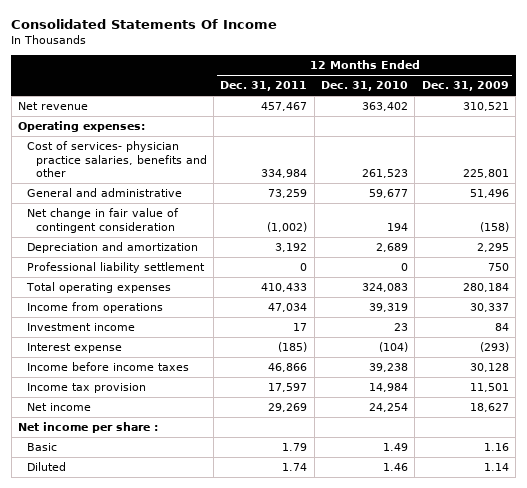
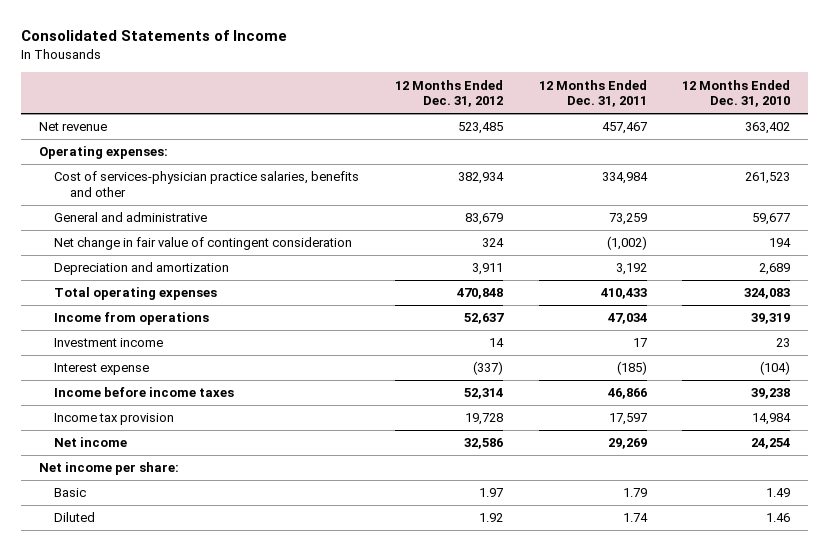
[11,18,278,29] Consolidated Statements Of Income -> [20,30,287,42] Consolidated Statements of Income
[421,81,509,92] Dec. 31, 2009 -> none
none -> [395,79,504,108] 12 Months Ended Dec. 31, 2012
[26,141,207,177] Cost of services- physician practice salaries, benefits and other -> [54,171,360,198] Cost of services-physician practice salaries, benefits and other
[26,262,205,274] Professional liability settlement -> none
[18,422,159,434] Net income per share : -> [38,462,179,476] Net income per share:

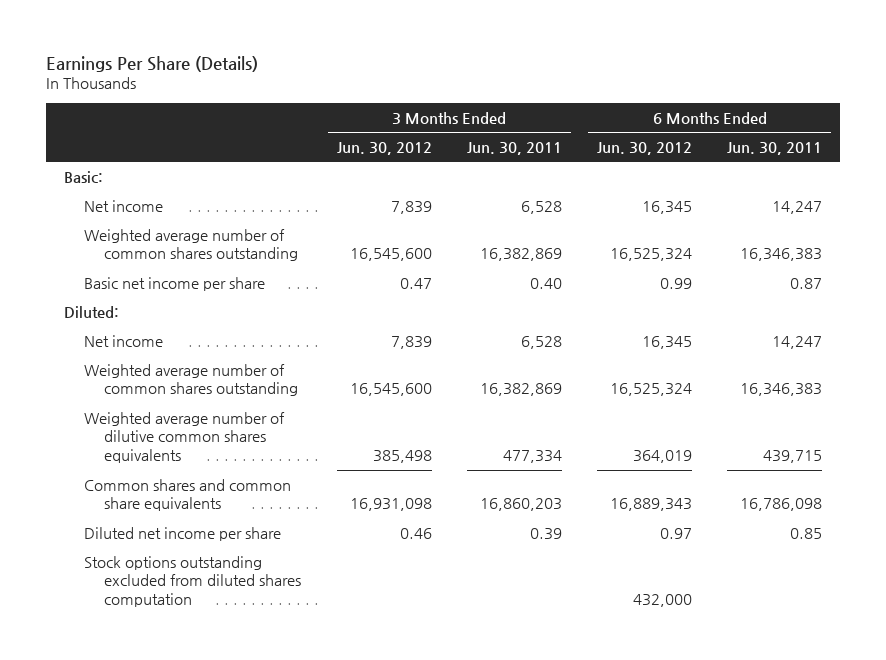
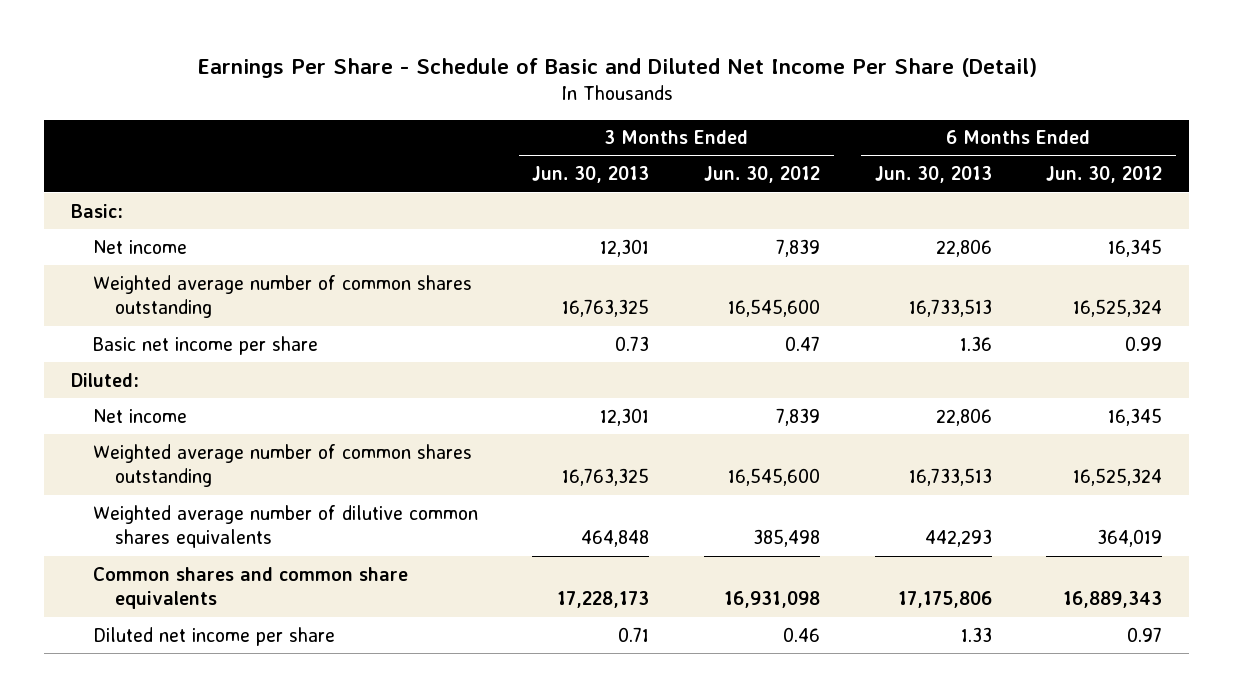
[46,55,259,72] Earnings Per Share (Details) -> [196,57,1037,78] Earnings Per Share - Schedule of Basic and Diluted Net Income Per Share (Detail)
[466,141,562,155] Jun. 30, 2011 -> none
[727,141,823,155] Jun. 30, 2011 -> none
none -> [532,166,650,184] Jun. 30, 2013
none -> [874,166,992,184] Jun. 30, 2013
[84,555,302,607] Stock options outstanding excluded from diluted shares computation -> none

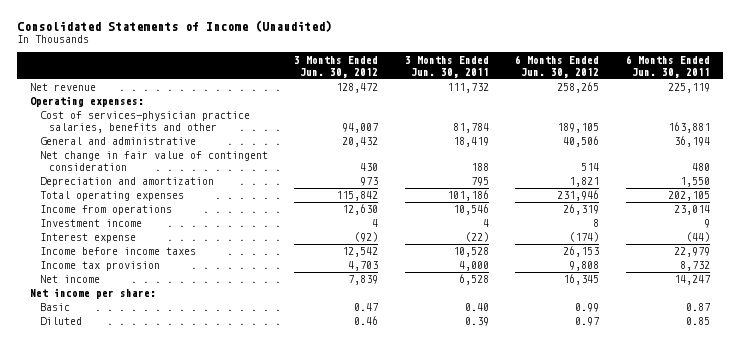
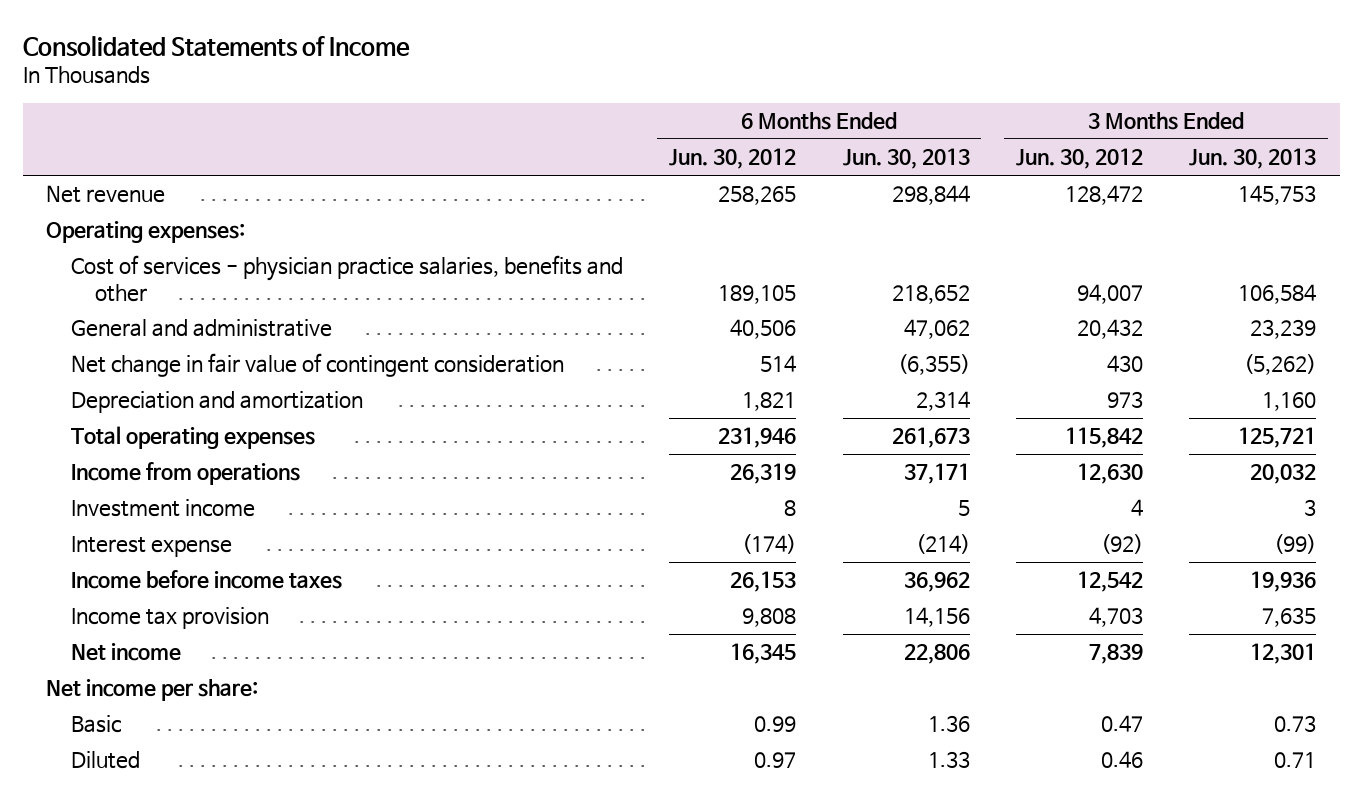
[16,19,332,32] Consolidated Statements of Income (Unaudited) -> [23,35,411,57] Consolidated Statements of Income
[404,55,489,78] 3 Months Ended Jun. 30, 2011 -> none
[626,54,711,78] 6 Months Ended Jun. 30, 2011 -> none
none -> [842,148,970,170] Jun. 30, 2013
none -> [1189,148,1317,170] Jun. 30, 2013
[39,111,250,134] Cost of services-physician practice salaries, benefits and other -> [70,255,623,302] Cost of services - physician practice salaries, benefits and other

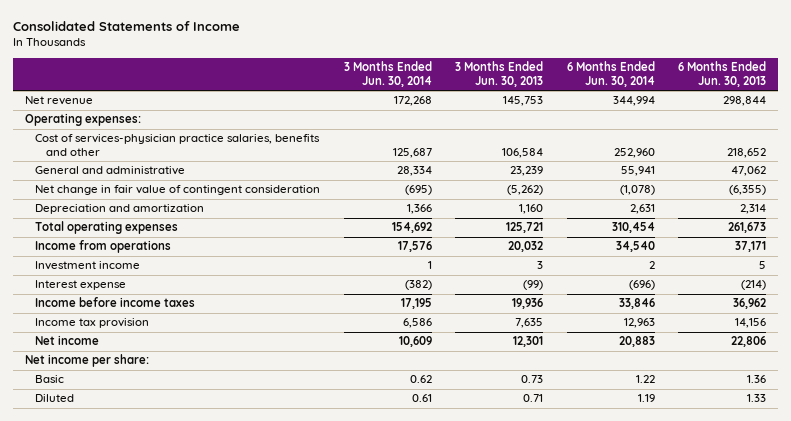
[669,148,797,170] Jun. 30, 2012 -> none
[1016,148,1144,170] Jun. 30, 2012 -> none
none -> [343,61,432,87] 3 Months Ended Jun. 30, 2014
none -> [566,61,655,87] 6 Months Ended Jun. 30, 2014
[70,255,623,302] Cost of services - physician practice salaries, benefits and other -> [35,134,321,157] Cost of services-physician practice salaries, benefits and other

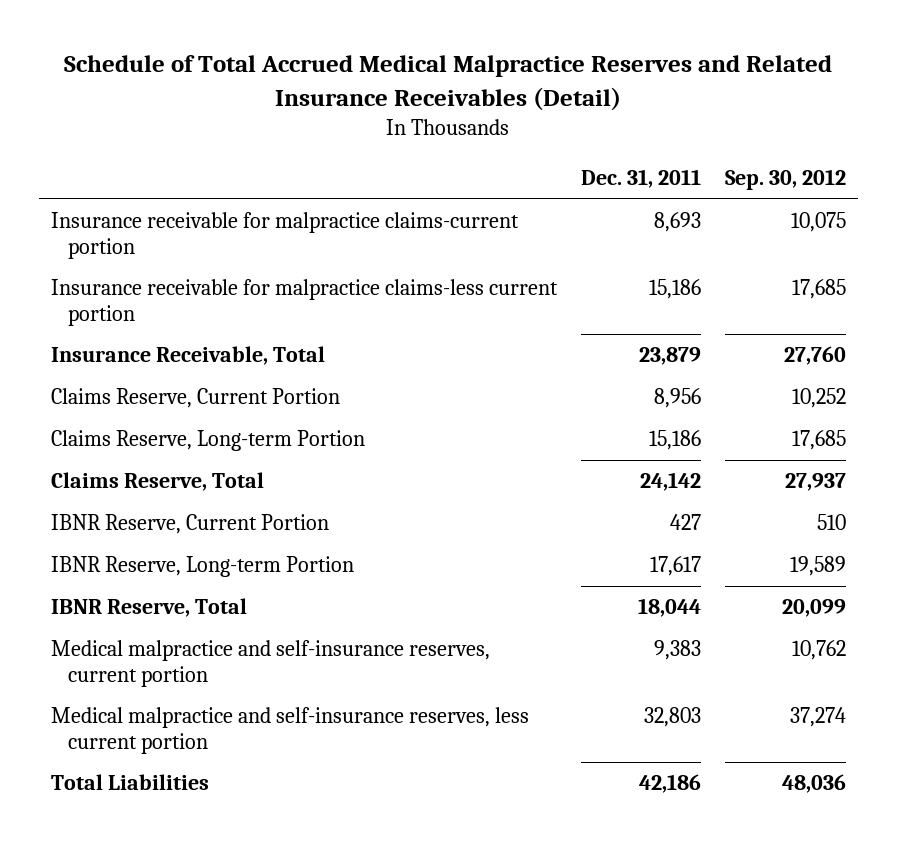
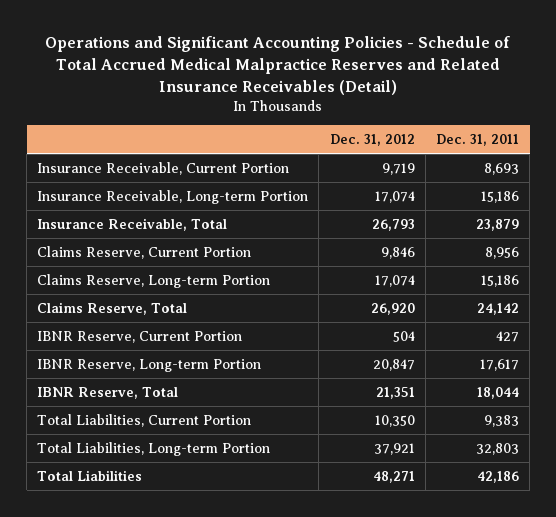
[64,55,833,112] Schedule of Total Accrued Medical Malpractice Reserves and Related Insurance Receivables (Detail) -> [45,36,511,96] Operations and Significant Accounting Policies - Schedule of Total Accrued Medical Malpractice Reserves and Related Insurance Receivables (Detail)
[724,169,846,191] Sep. 30, 2012 -> none
none -> [329,134,415,147] Dec. 31, 2012
[50,212,519,259] Insurance receivable for malpractice claims-current portion -> [37,161,290,175] Insurance Receivable, Current Portion
[50,279,558,326] Insurance receivable for malpractice claims-less current portion -> [37,189,309,204] Insurance Receivable, Long-term Portion
[50,640,490,687] Medical malpractice and self-insurance reserves, current portion -> [37,413,252,427] Total Liabilities, Current Portion
[50,707,529,754] Medical malpractice and self-insurance reserves, less current portion -> [37,441,271,456] Total Liabilities, Long-term Portion

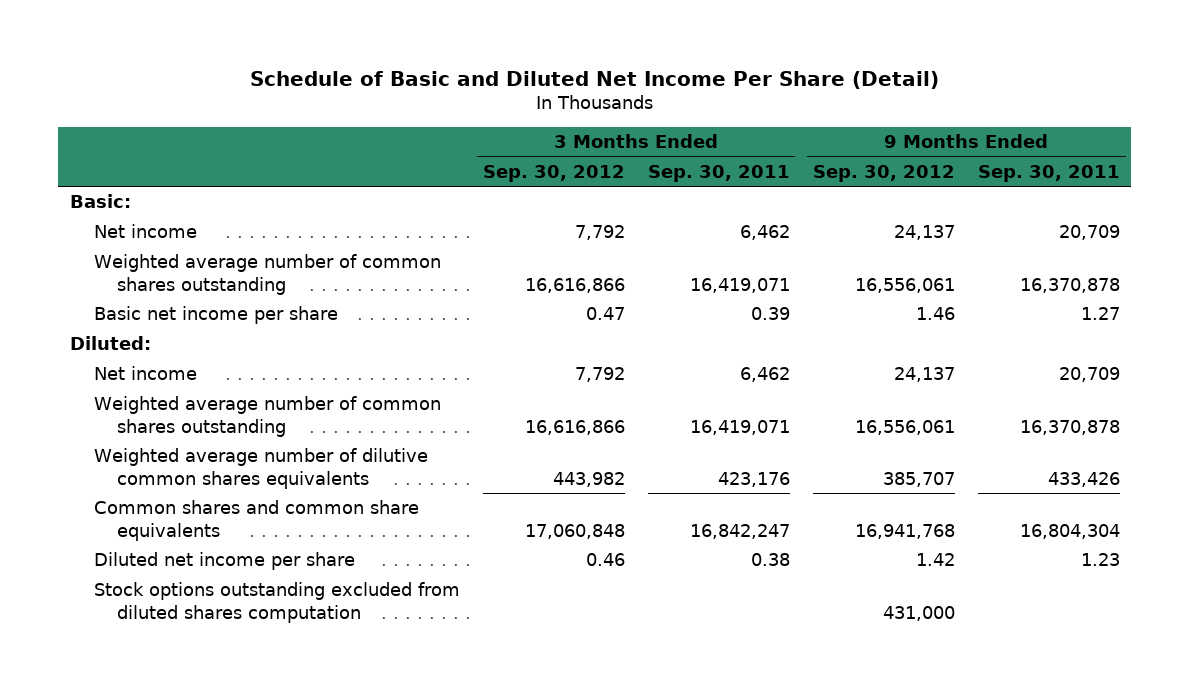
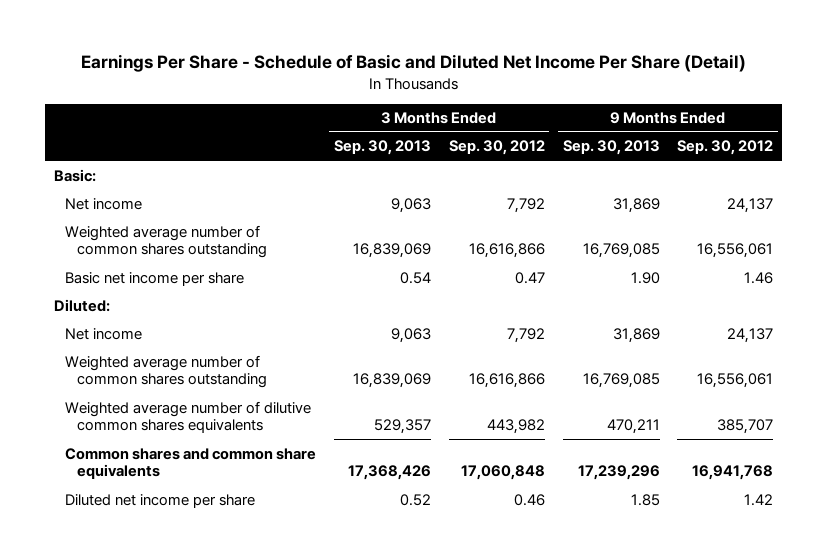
[249,70,939,89] Schedule of Basic and Diluted Net Income Per Share (Detail) -> [80,54,746,73] Earnings Per Share - Schedule of Basic and Diluted Net Income Per Share (Detail)
[647,164,790,182] Sep. 30, 2011 -> none
[977,164,1120,182] Sep. 30, 2011 -> none
none -> [333,140,431,156] Sep. 30, 2013
none -> [562,140,660,156] Sep. 30, 2013
[93,582,460,623] Stock options outstanding excluded from diluted shares computation -> none

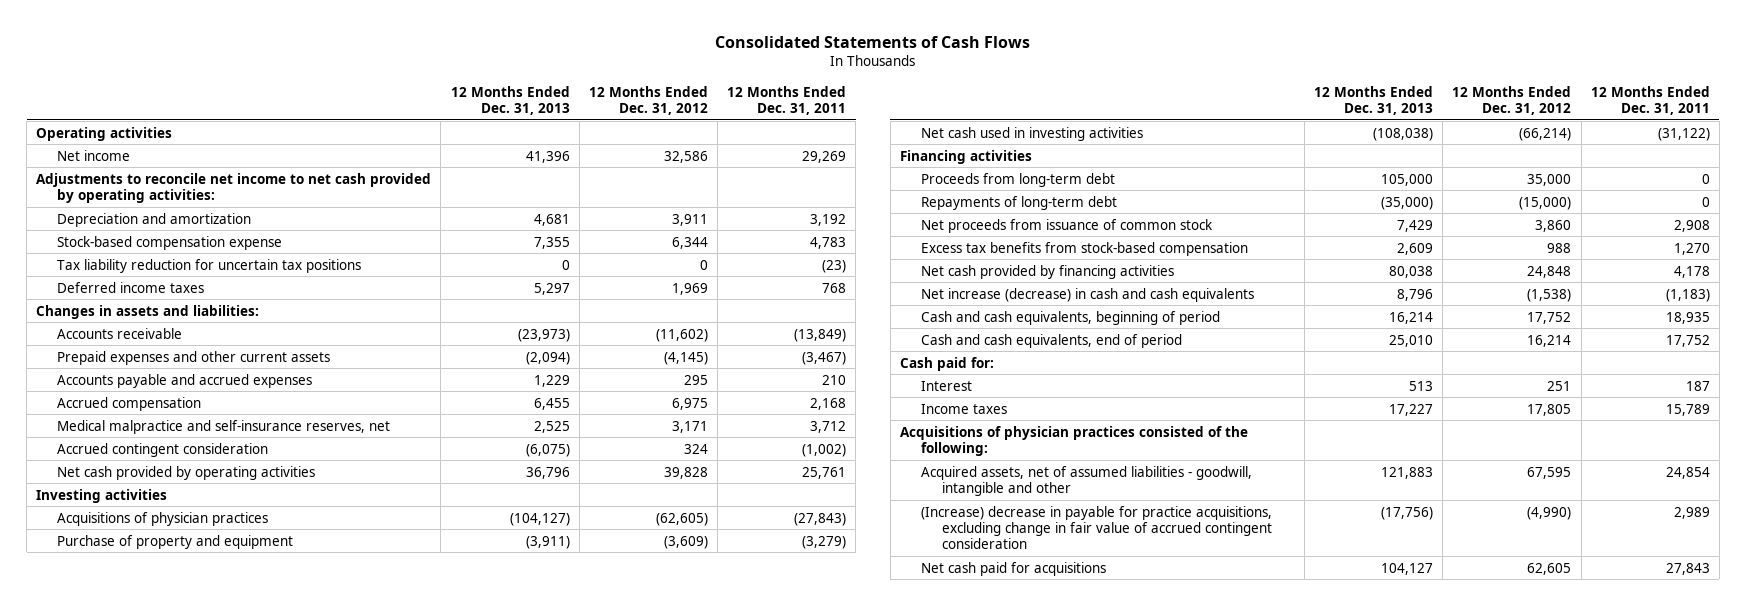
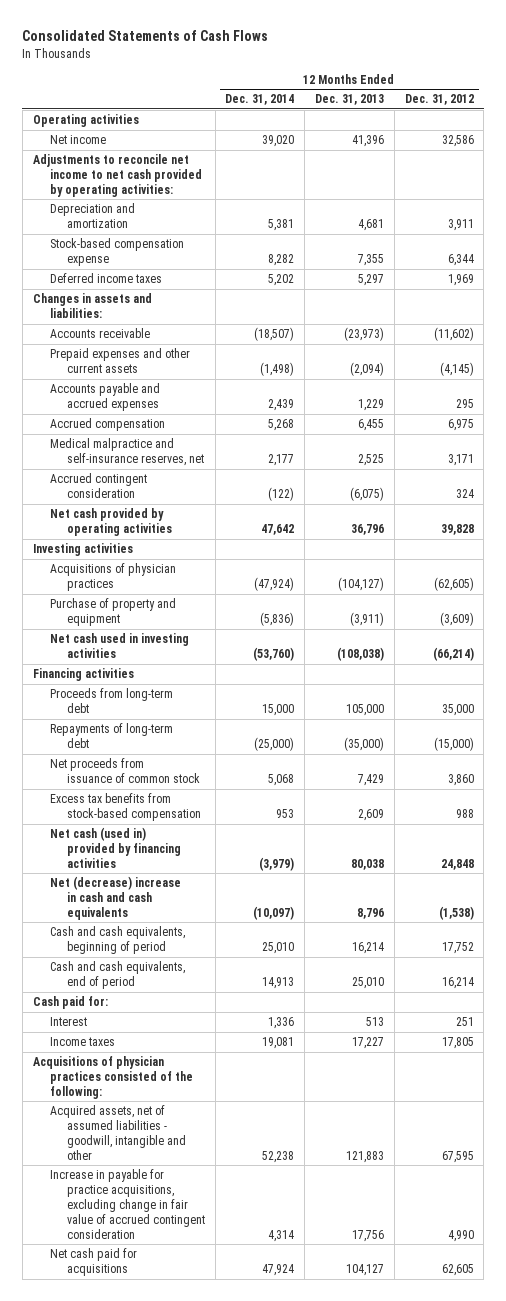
[727,85,847,116] 12 Months Ended Dec. 31, 2011 -> none
none -> [225,94,295,106] Dec. 31, 2014
[57,258,362,273] Tax liability reduction for uncertain tax positions -> none
[920,264,1174,279] Net cash provided by financing activities -> [49,827,181,869] Net cash (used in) provided by financing activities
[920,287,1254,302] Net increase (decrease) in cash and cash equivalents -> [49,876,181,921] Net (decrease) increase in cash and cash equivalents
[920,505,1273,550] (Increase) decrease in payable for practice acquisitions, excluding change in fair value of accrued contingent consideration -> [49,1169,205,1239] Increase in payable for practice acquisitions, excluding change in fair value of accrued contingent consideration
[1381,506,1434,520] (17,756) -> [351,1229,384,1242] 17,756
[1527,506,1572,520] (4,990) -> [447,1229,474,1242] 4,990

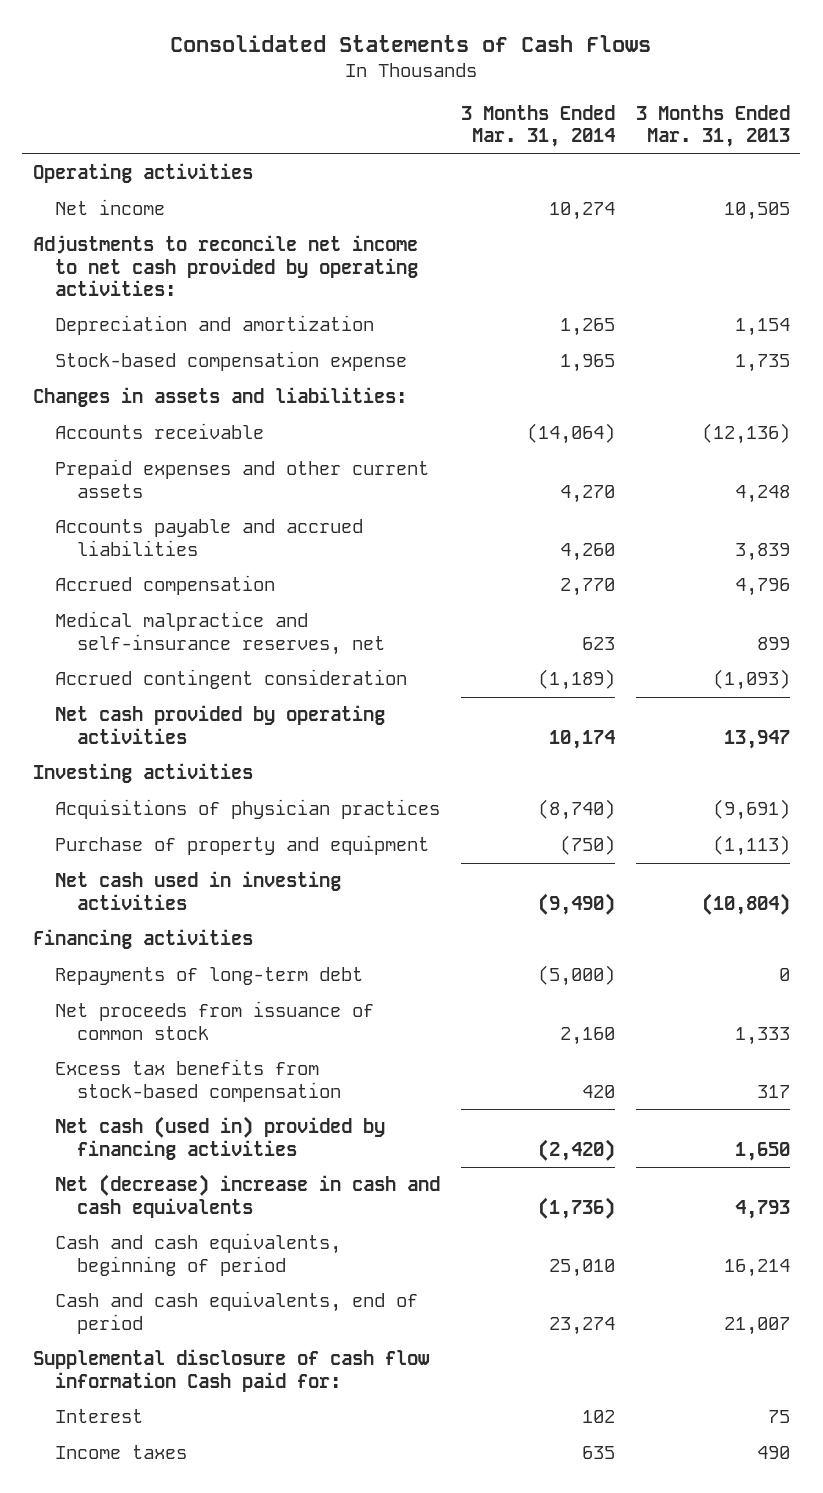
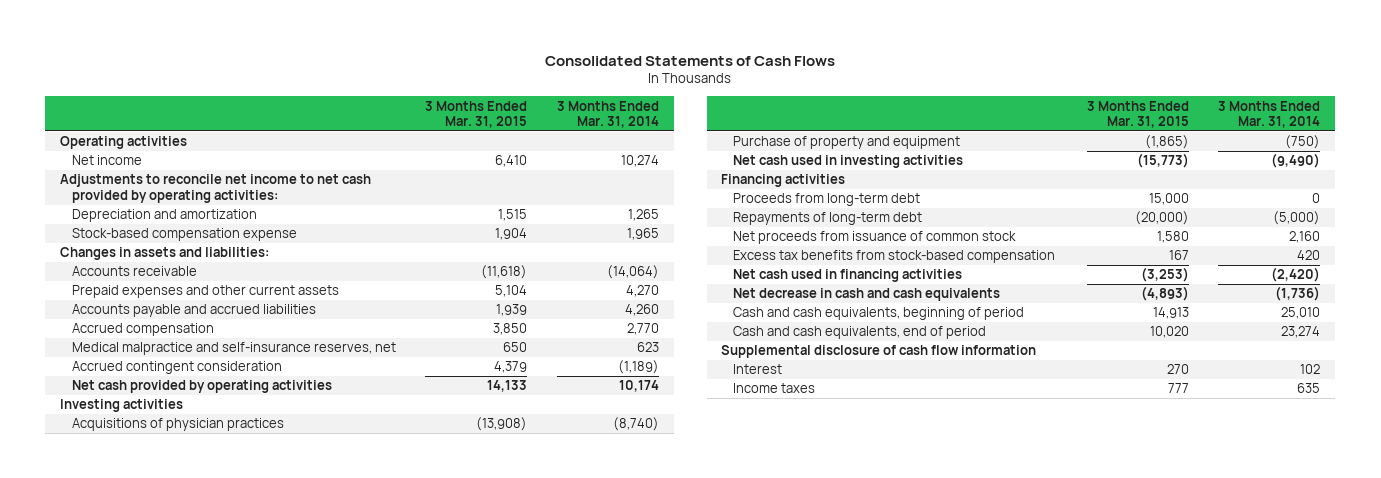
[635,105,790,148] 3 Months Ended Mar. 31, 2013 -> none
none -> [425,100,528,129] 3 Months Ended Mar. 31, 2015
none -> [732,193,920,207] Proceeds from long-term debt
[54,1116,385,1160] Net cash (used in) provided by financing activities -> [732,269,962,283] Net cash used in financing activities
[54,1174,440,1218] Net (decrease) increase in cash and cash equivalents -> [732,288,1000,302] Net decrease in cash and cash equivalents
[32,1349,430,1392] Supplemental disclosure of cash flow information Cash paid for: -> [721,345,1037,359] Supplemental disclosure of cash flow information

